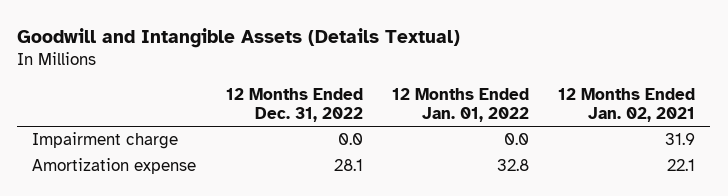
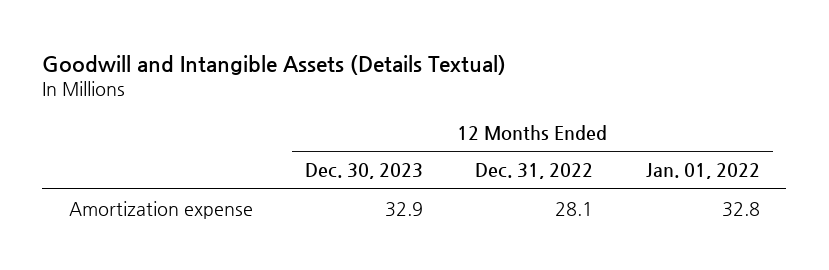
[558,87,696,122] 12 Months Ended Jan. 02, 2021 -> none
none -> [305,163,424,180] Dec. 30, 2023
[32,132,179,150] Impairment charge -> none

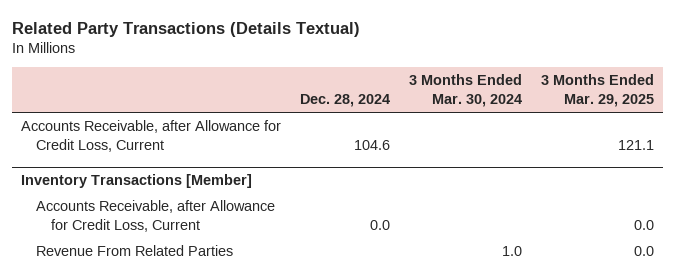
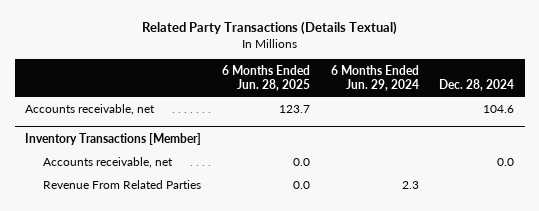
[408,74,522,108] 3 Months Ended Mar. 30, 2024 -> none
[540,74,654,108] 3 Months Ended Mar. 29, 2025 -> none
none -> [221,64,310,91] 6 Months Ended Jun. 28, 2025
none -> [330,64,419,91] 6 Months Ended Jun. 29, 2024
[21,120,282,152] Accounts Receivable, after Allowance for Credit Loss, Current -> [25,103,156,115] Accounts receivable, net
[36,200,276,232] Accounts Receivable, after Allowance for Credit Loss, Current -> [42,156,173,168] Accounts receivable, net

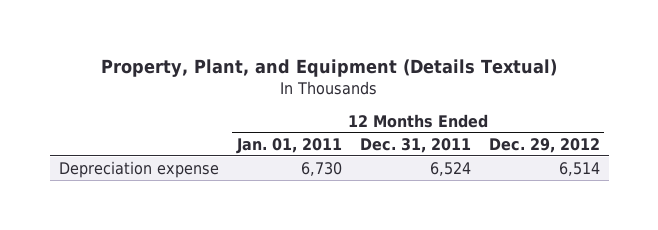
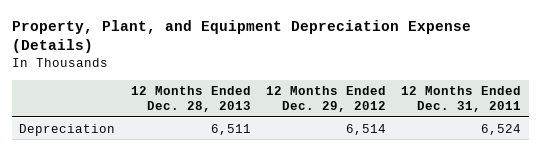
[101,59,558,78] Property, Plant, and Equipment (Details Textual) -> [11,19,471,54] Property, Plant, and Equipment Depreciation Expense (Details)
[235,137,342,154] Jan. 01, 2011 -> none
none -> [130,85,251,113] 12 Months Ended Dec. 28, 2013
[58,161,219,179] Depreciation expense -> [19,123,116,136] Depreciation

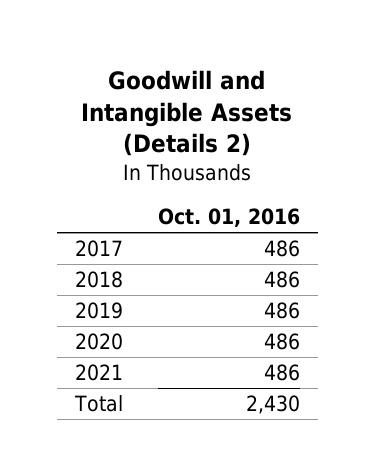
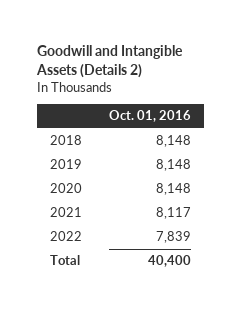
[74,240,123,258] 2017 -> none
[263,271,300,289] 486 -> [155,135,191,148] 8,148
[263,302,300,320] 486 -> [155,159,191,172] 8,148
[263,333,300,351] 486 -> [155,183,191,196] 8,148
[263,364,300,382] 486 -> [155,207,191,220] 8,117
none -> [50,231,83,242] 2022
[245,395,300,415] 2,430 -> [147,255,191,268] 40,400

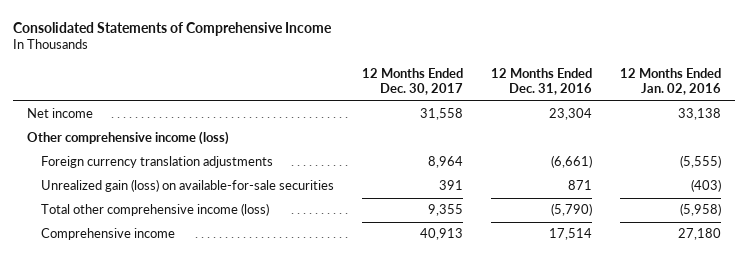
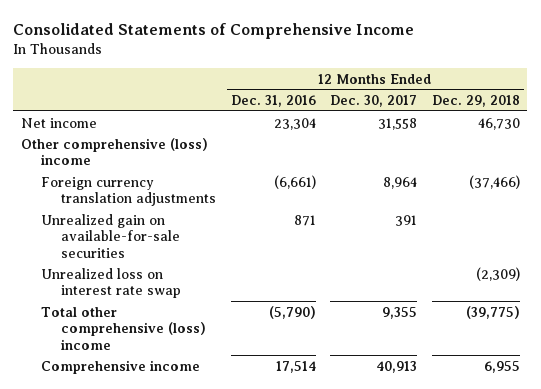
[620,67,722,96] 12 Months Ended Jan. 02, 2016 -> none
none -> [431,95,520,108] Dec. 29, 2018
[27,131,230,146] Other comprehensive income (loss) -> [20,137,208,166] Other comprehensive (loss) income
[41,179,335,193] Unrealized gain (loss) on available-for-sale securities -> [40,213,181,258] Unrealized gain on available-for-sale securities
none -> [40,267,182,299] Unrealized loss on interest rate swap
[41,203,270,217] Total other comprehensive income (loss) -> [40,306,207,350] Total other comprehensive (loss) income

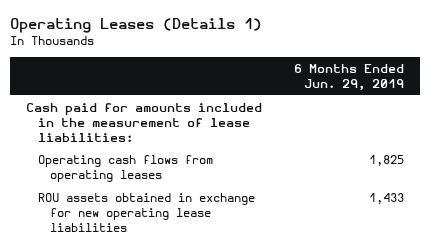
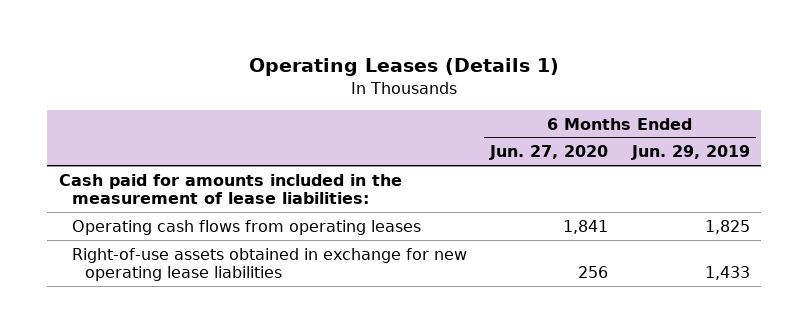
none -> [489,145,609,161] Jun. 27, 2020
[37,193,255,232] ROU assets obtained in exchange for new operating lease liabilities -> [71,247,467,282] Right-of-use assets obtained in exchange for new operating lease liabilities

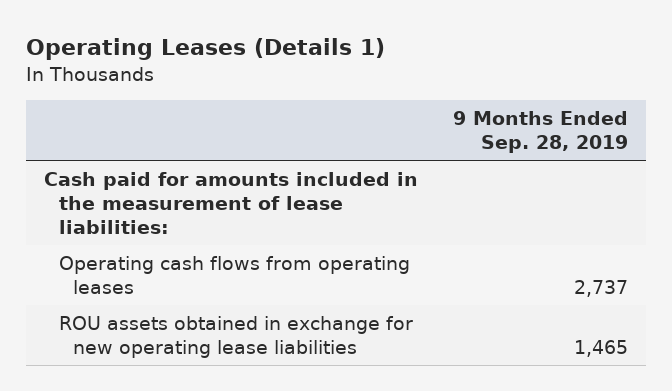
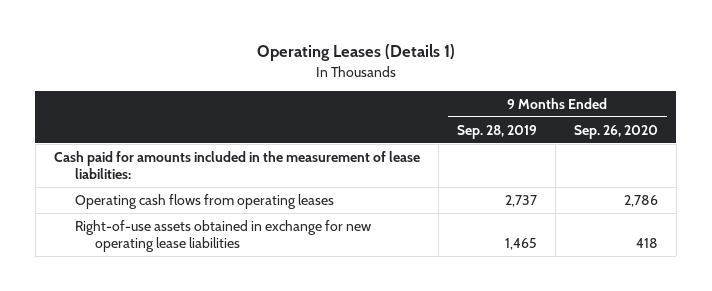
none -> [573,124,658,139] Sep. 26, 2020
[58,316,413,358] ROU assets obtained in exchange for new operating lease liabilities -> [74,219,371,253] Right-of-use assets obtained in exchange for new operating lease liabilities

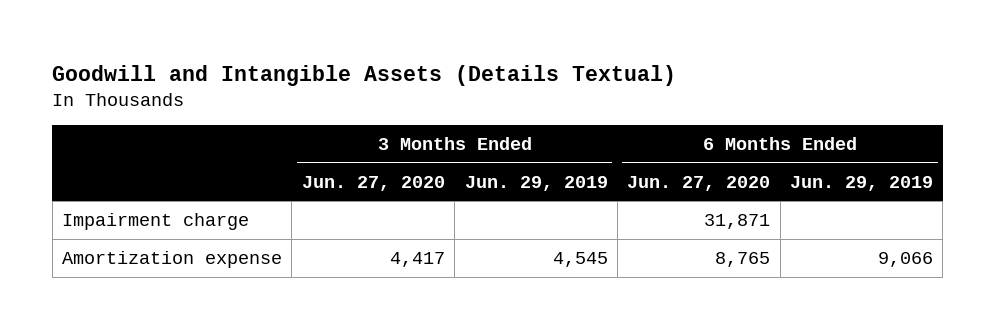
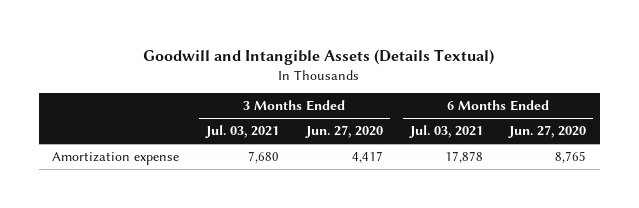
[464,175,608,191] Jun. 29, 2019 -> none
[789,175,933,191] Jun. 29, 2019 -> none
none -> [205,125,280,139] Jul. 03, 2021
none -> [408,125,483,139] Jul. 03, 2021
[62,213,250,231] Impairment charge -> none

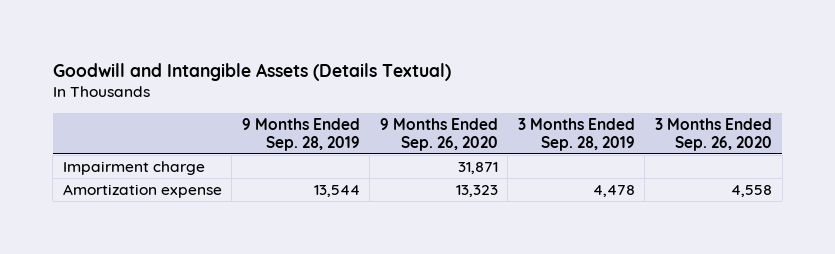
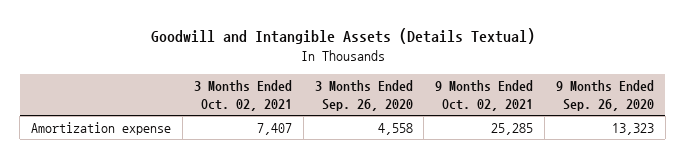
[241,117,360,151] 9 Months Ended Sep. 28, 2019 -> none
[517,117,635,151] 3 Months Ended Sep. 28, 2019 -> none
none -> [193,80,292,112] 3 Months Ended Oct. 02, 2021
none -> [435,80,534,112] 9 Months Ended Oct. 02, 2021
[62,160,205,175] Impairment charge -> none

